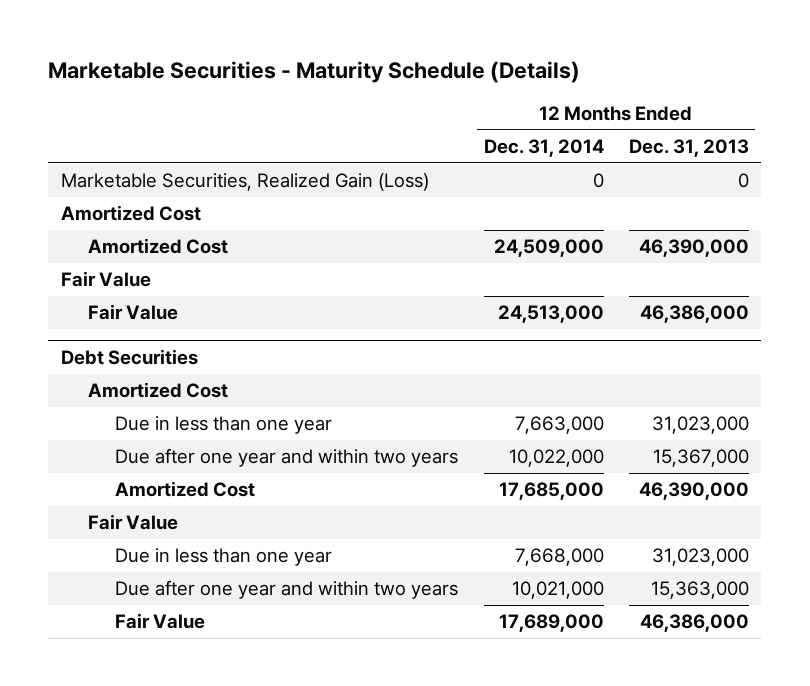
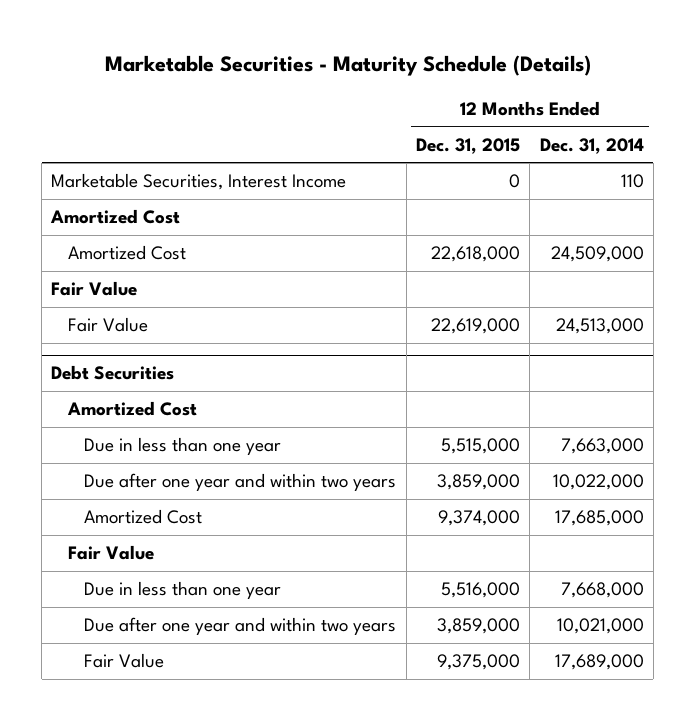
[628,138,749,157] Dec. 31, 2013 -> none
none -> [415,137,520,154] Dec. 31, 2015
[60,173,429,192] Marketable Securities, Realized Gain (Loss) -> [51,173,347,191] Marketable Securities, Interest Income
[592,173,604,189] 0 -> [620,174,644,189] 110

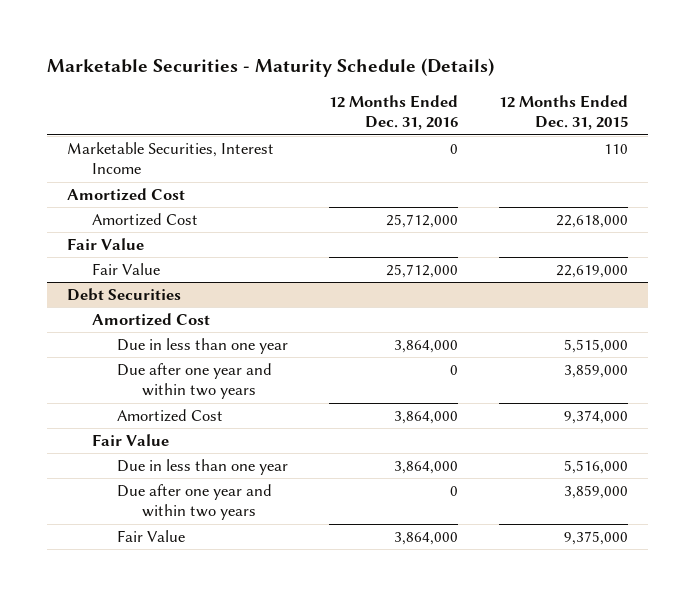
[539,137,644,154] Dec. 31, 2014 -> none
none -> [328,95,458,131] 12 Months Ended Dec. 31, 2016
[508,174,520,189] 0 -> [603,144,628,155] 110

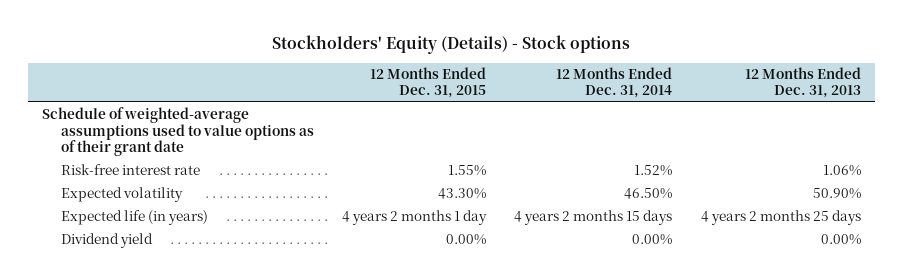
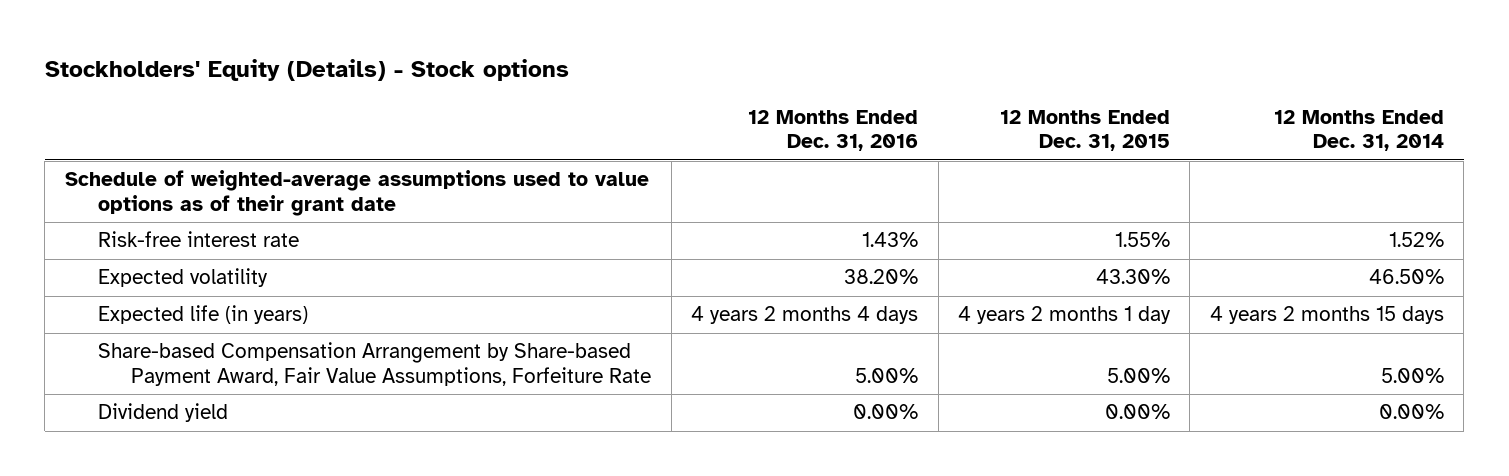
[744,66,861,99] 12 Months Ended Dec. 31, 2013 -> none
none -> [748,109,919,152] 12 Months Ended Dec. 31, 2016
none -> [98,342,652,387] Share-based Compensation Arrangement by Share-based Payment Award, Fair Value Assumptions, Forfeiture Rate

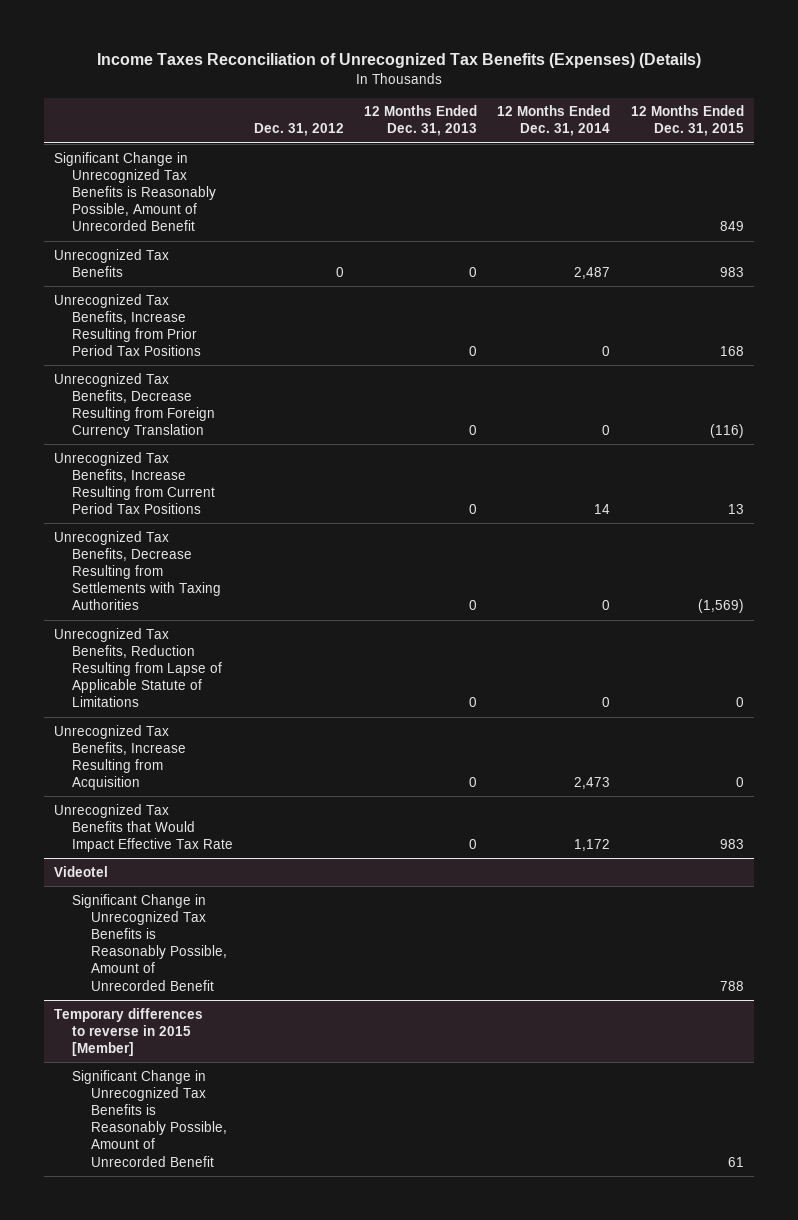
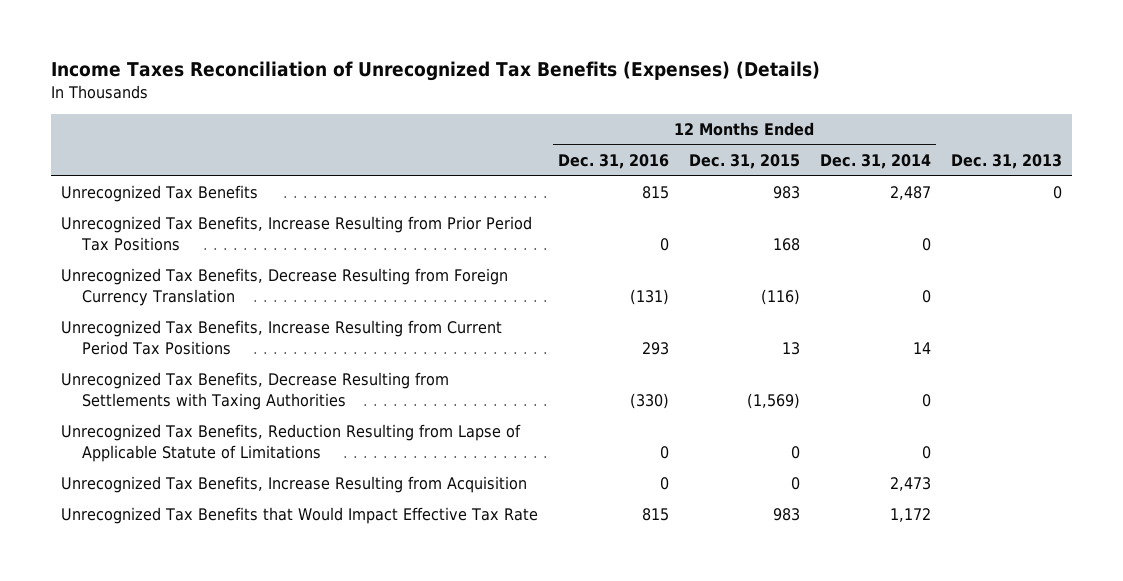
[253,123,344,137] Dec. 31, 2012 -> none
[364,105,478,137] 12 Months Ended Dec. 31, 2013 -> none
none -> [557,154,669,170] Dec. 31, 2016
none -> [950,154,1062,170] Dec. 31, 2013
[54,151,217,232] Significant Change in Unrecognized Tax Benefits is Reasonably Possible, Amount of Unrecorded Benefit -> none
[54,865,109,877] Videotel -> none
[72,893,227,991] Significant Change in Unrecognized Tax Benefits is Reasonably Possible, Amount of Unrecorded Benefit -> none
[54,1007,204,1057] Temporary differences to reverse in 2015 [Member] -> none
[72,1069,227,1167] Significant Change in Unrecognized Tax Benefits is Reasonably Possible, Amount of Unrecorded Benefit -> none

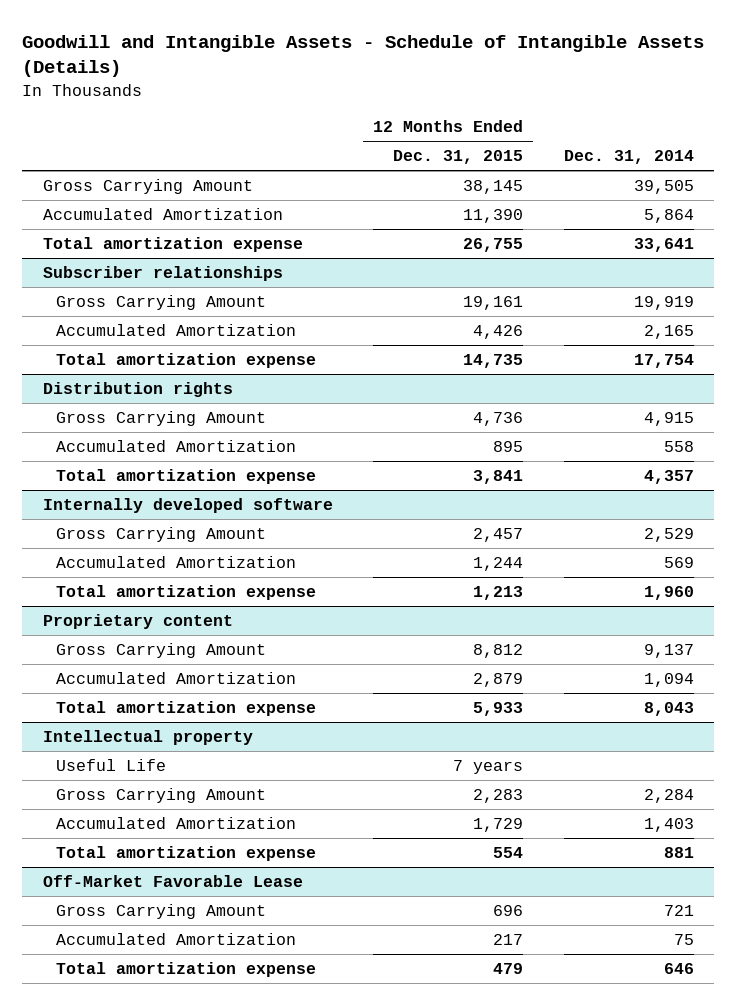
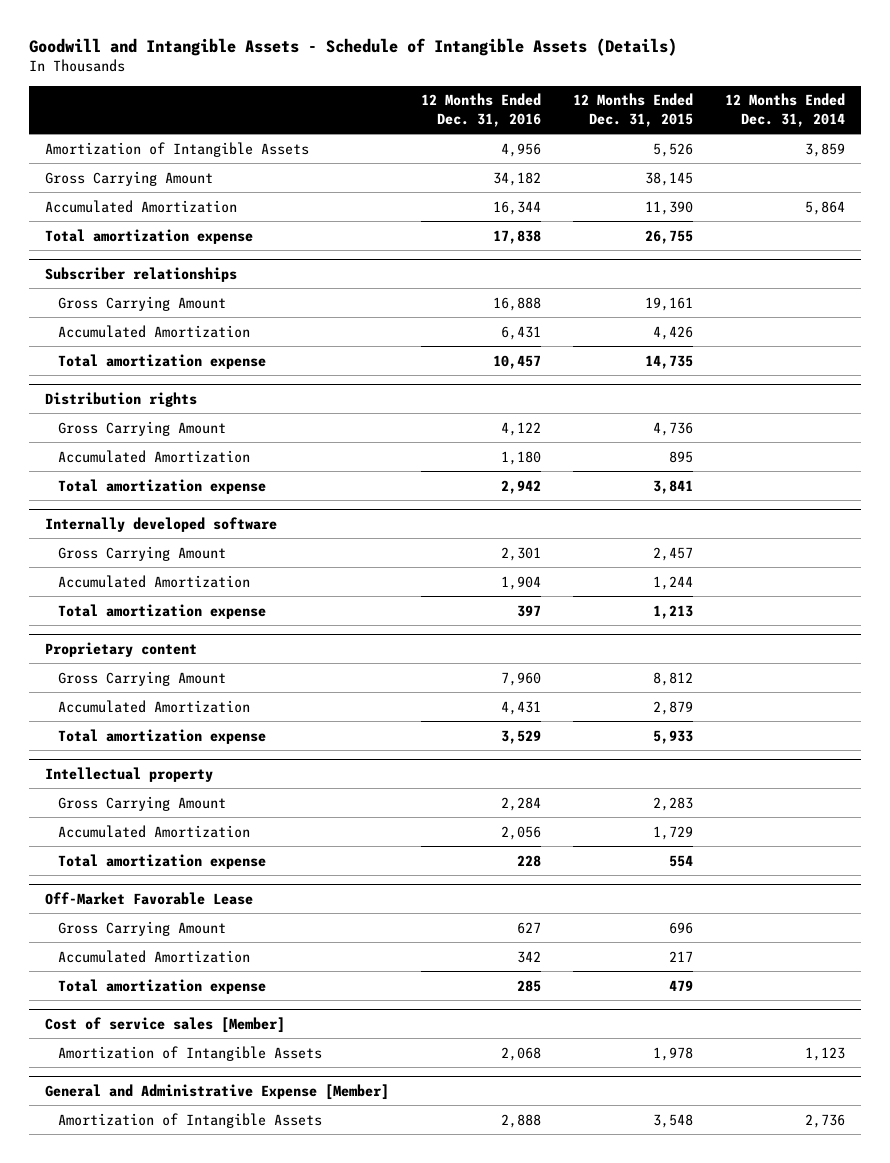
[563,150,694,165] Dec. 31, 2014 -> none
none -> [421,93,542,127] 12 Months Ended Dec. 31, 2016
none -> [724,93,845,127] 12 Months Ended Dec. 31, 2014
none -> [45,141,310,157] Amortization of Intangible Assets
[55,758,166,771] Useful Life -> none
none -> [45,1016,286,1033] Cost of service sales [Member]
none -> [58,1045,323,1061] Amortization of Intangible Assets
none -> [45,1083,390,1100] General and Administrative Expense [Member]
none -> [58,1112,323,1128] Amortization of Intangible Assets

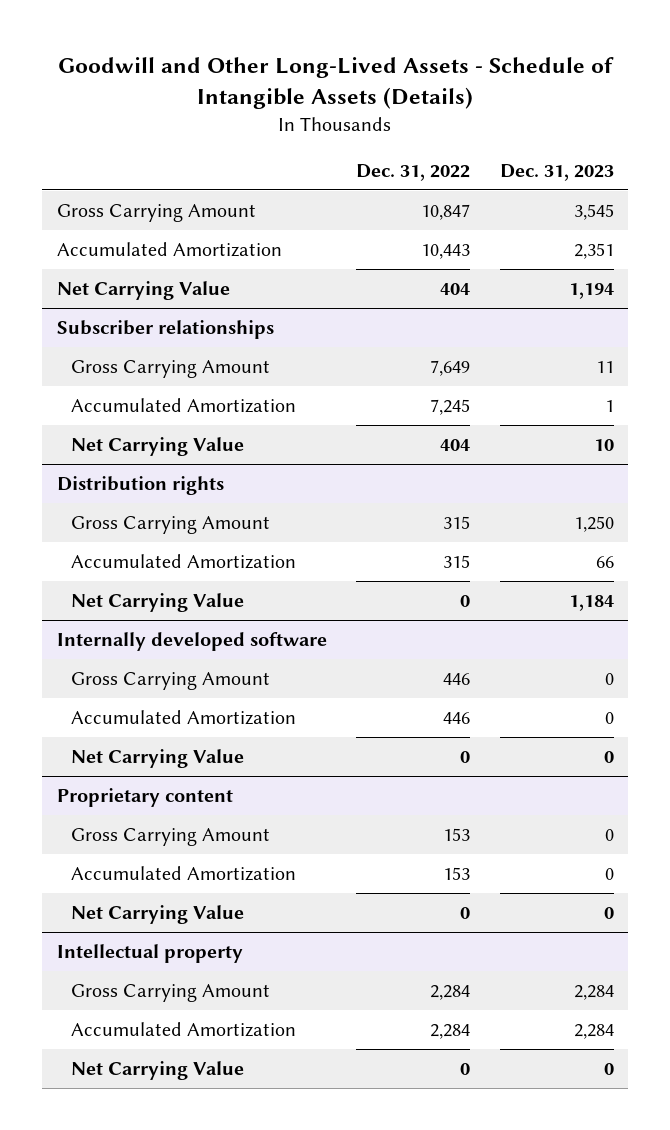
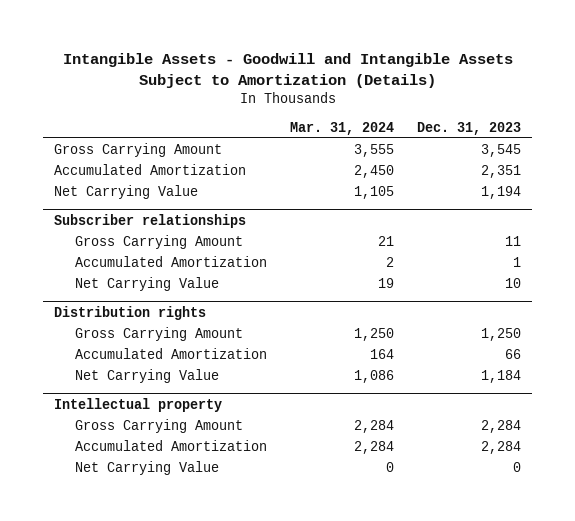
[58,56,615,109] Goodwill and Other Long-Lived Assets - Schedule of Intangible Assets (Details) -> [62,52,513,88] Intangible Assets - Goodwill and Intangible Assets Subject to Amortization (Details)
[356,163,471,181] Dec. 31, 2022 -> none
none -> [289,121,394,135] Mar. 31, 2024
[56,632,327,652] Internally developed software -> none
[70,672,270,691] Gross Carrying Amount -> none
[70,710,296,726] Accumulated Amortization -> none
[70,749,244,769] Net Carrying Value -> none
[56,788,233,808] Proprietary content -> none
[70,828,270,847] Gross Carrying Amount -> none
[70,866,296,882] Accumulated Amortization -> none
[70,905,244,925] Net Carrying Value -> none

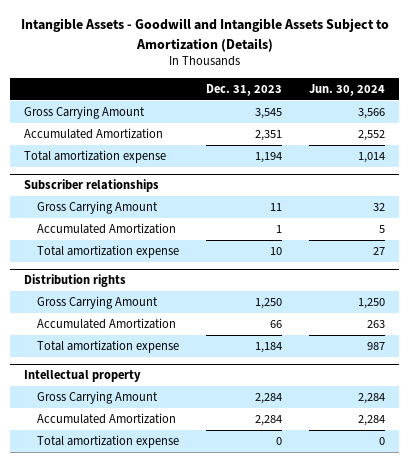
[289,121,394,135] Mar. 31, 2024 -> none
none -> [309,83,386,96] Jun. 30, 2024
[54,184,199,199] Net Carrying Value -> [23,149,166,163] Total amortization expense
[75,276,220,291] Net Carrying Value -> [36,244,179,258] Total amortization expense
[75,368,220,383] Net Carrying Value -> [36,339,179,353] Total amortization expense
[75,460,220,475] Net Carrying Value -> [36,434,179,448] Total amortization expense

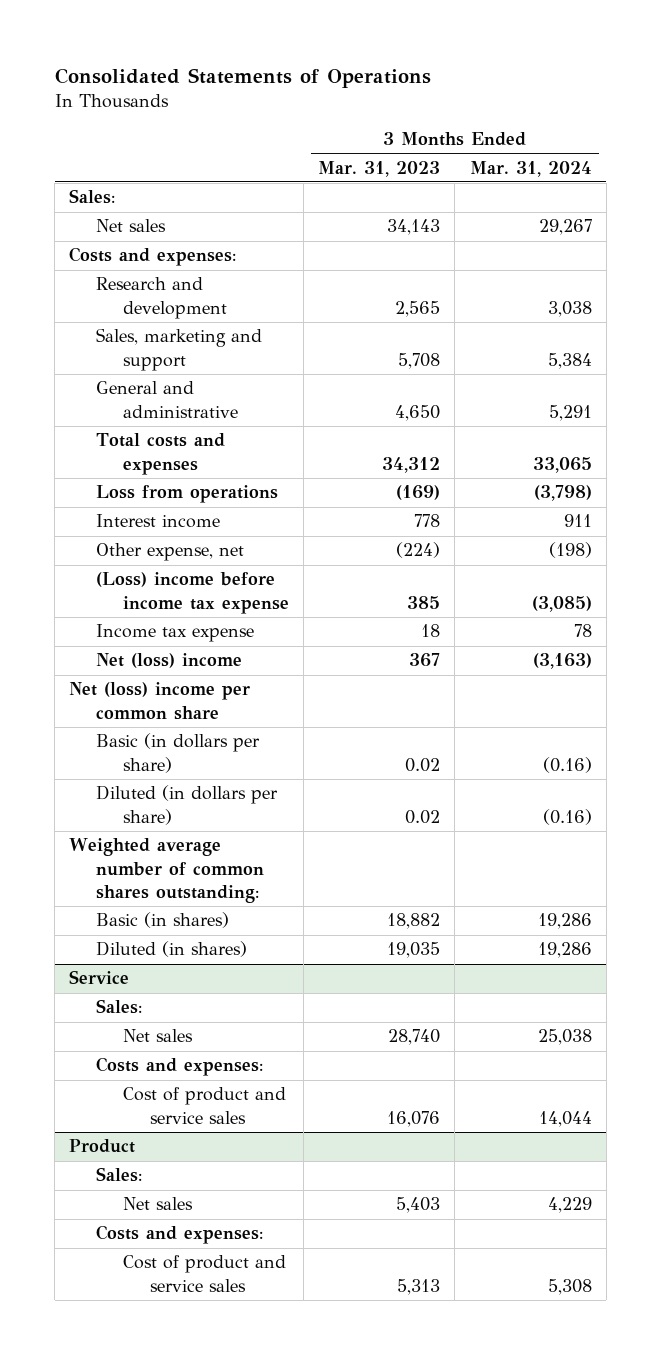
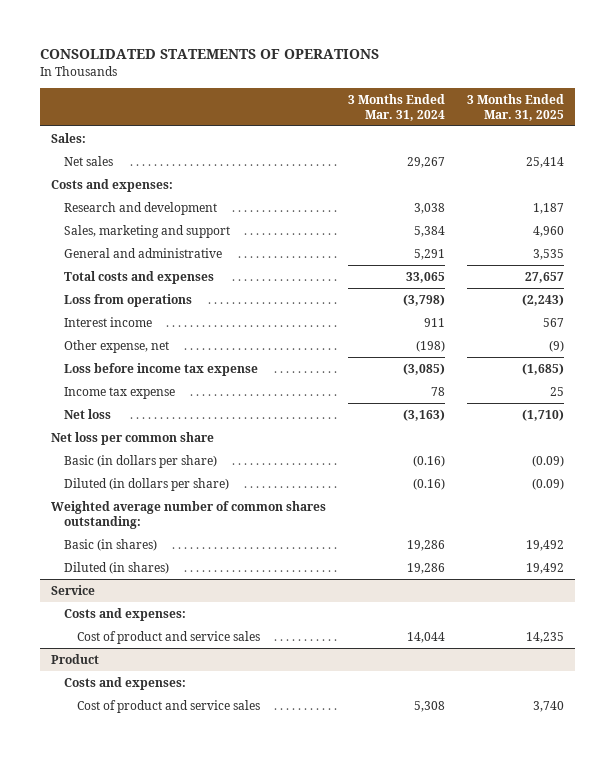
[54,67,431,88] Consolidated Statements of Operations -> [40,49,380,60] CONSOLIDATED STATEMENTS OF OPERATIONS
[318,160,441,177] Mar. 31, 2023 -> none
none -> [466,93,564,121] 3 Months Ended Mar. 31, 2025
[96,572,290,614] (Loss) income before income tax expense -> [64,362,259,376] Loss before income tax expense
[96,653,243,669] Net (loss) income -> [64,408,112,419] Net loss
[69,682,251,720] Net (loss) income per common share -> [51,431,215,445] Net loss per common share
[96,999,143,1015] Sales: -> none
[123,1029,194,1043] Net sales -> none
[96,1167,143,1183] Sales: -> none
[123,1197,194,1211] Net sales -> none

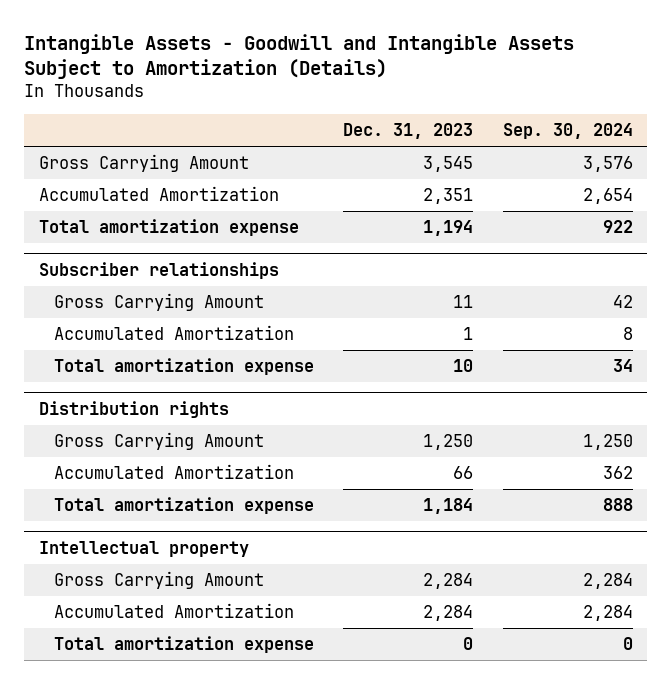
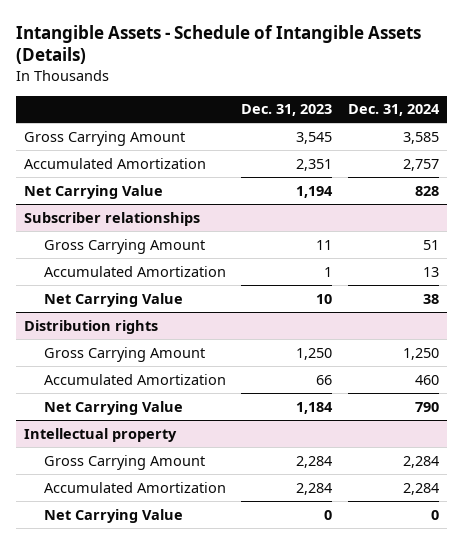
[24,33,575,80] Intangible Assets - Goodwill and Intangible Assets Subject to Amortization (Details) -> [16,24,422,65] Intangible Assets - Schedule of Intangible Assets (Details)
[502,122,633,139] Sep. 30, 2024 -> none
none -> [348,104,441,117] Dec. 31, 2024
[38,219,299,237] Total amortization expense -> [23,184,163,199] Net Carrying Value
[54,358,315,376] Total amortization expense -> [43,292,183,307] Net Carrying Value
[54,497,315,515] Total amortization expense -> [43,400,183,415] Net Carrying Value
[54,636,315,654] Total amortization expense -> [43,508,183,523] Net Carrying Value

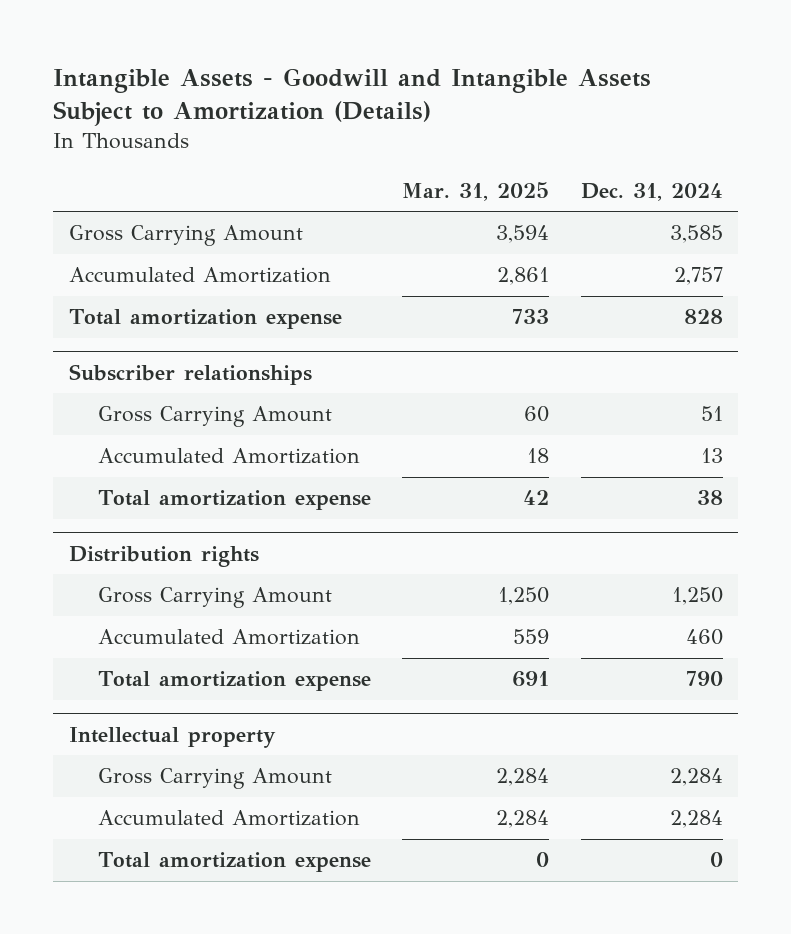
[16,24,422,65] Intangible Assets - Schedule of Intangible Assets (Details) -> [53,68,652,127] Intangible Assets - Goodwill and Intangible Assets Subject to Amortization (Details)
[241,104,333,117] Dec. 31, 2023 -> none
none -> [402,181,550,201] Mar. 31, 2025
[23,184,163,199] Net Carrying Value -> [68,309,342,330] Total amortization expense
[43,292,183,307] Net Carrying Value -> [97,490,371,511] Total amortization expense
[43,400,183,415] Net Carrying Value -> [97,671,371,692] Total amortization expense
[43,508,183,523] Net Carrying Value -> [97,852,371,873] Total amortization expense

